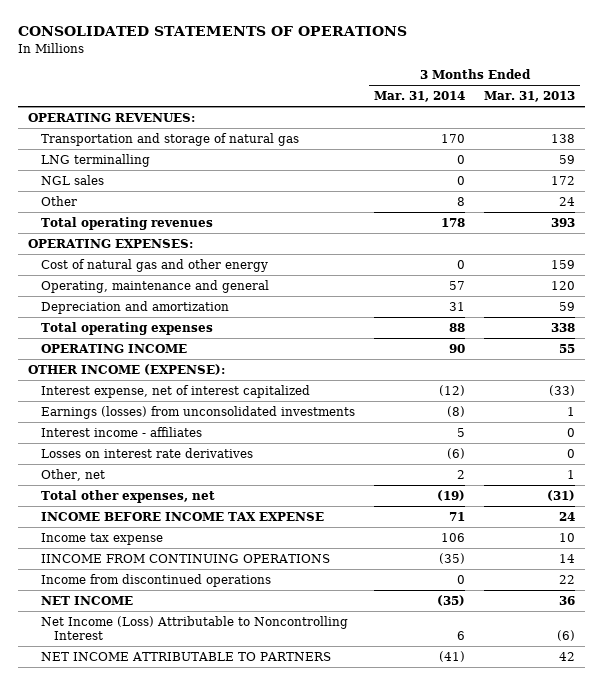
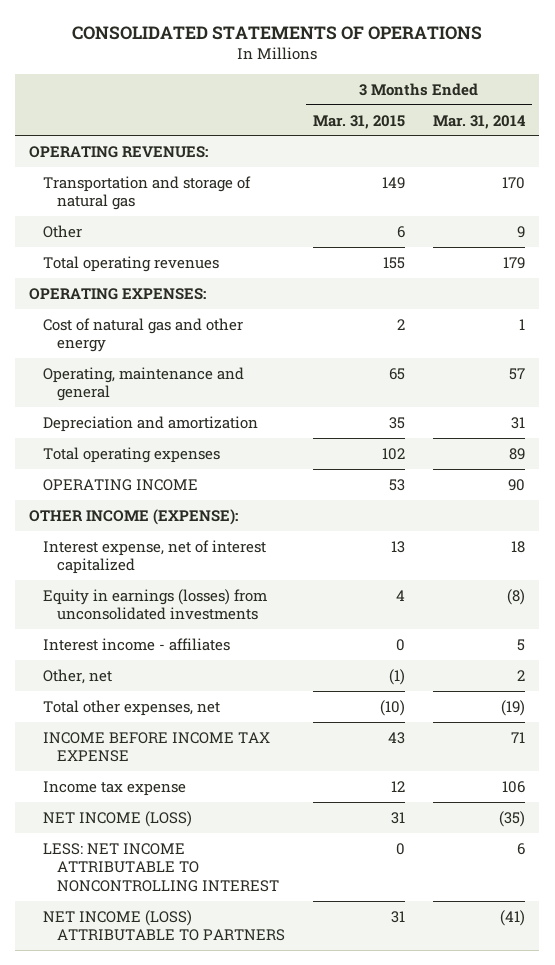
[484,90,576,102] Mar. 31, 2013 -> none
none -> [313,114,406,129] Mar. 31, 2015
[40,153,150,167] LNG terminalling -> none
[40,174,104,185] NGL sales -> none
[457,196,466,206] 8 -> [517,225,526,238] 9
[441,217,466,227] 178 -> [503,256,526,269] 179
[457,259,466,269] 0 -> [519,318,526,330] 1
[449,322,466,332] 88 -> [509,447,526,460] 89
[439,384,466,396] (12) -> [511,540,526,553] 18
[40,405,355,419] Earnings (losses) from unconsolidated investments -> [43,588,268,621] Equity in earnings (losses) from unconsolidated investments
[40,447,253,458] Losses on interest rate derivatives -> none
[40,553,330,563] IINCOME FROM CONTINUING OPERATIONS -> none
[40,573,271,587] Income from discontinued operations -> none
[40,595,133,605] NET INCOME -> [43,810,193,827] NET INCOME (LOSS)
[40,615,348,641] Net Income (Loss) Attributable to Noncontrolling Interest -> [43,842,280,893] LESS: NET INCOME ATTRIBUTABLE TO NONCONTROLLING INTEREST
[40,651,331,661] NET INCOME ATTRIBUTABLE TO PARTNERS -> [43,909,286,942] NET INCOME (LOSS) ATTRIBUTABLE TO PARTNERS

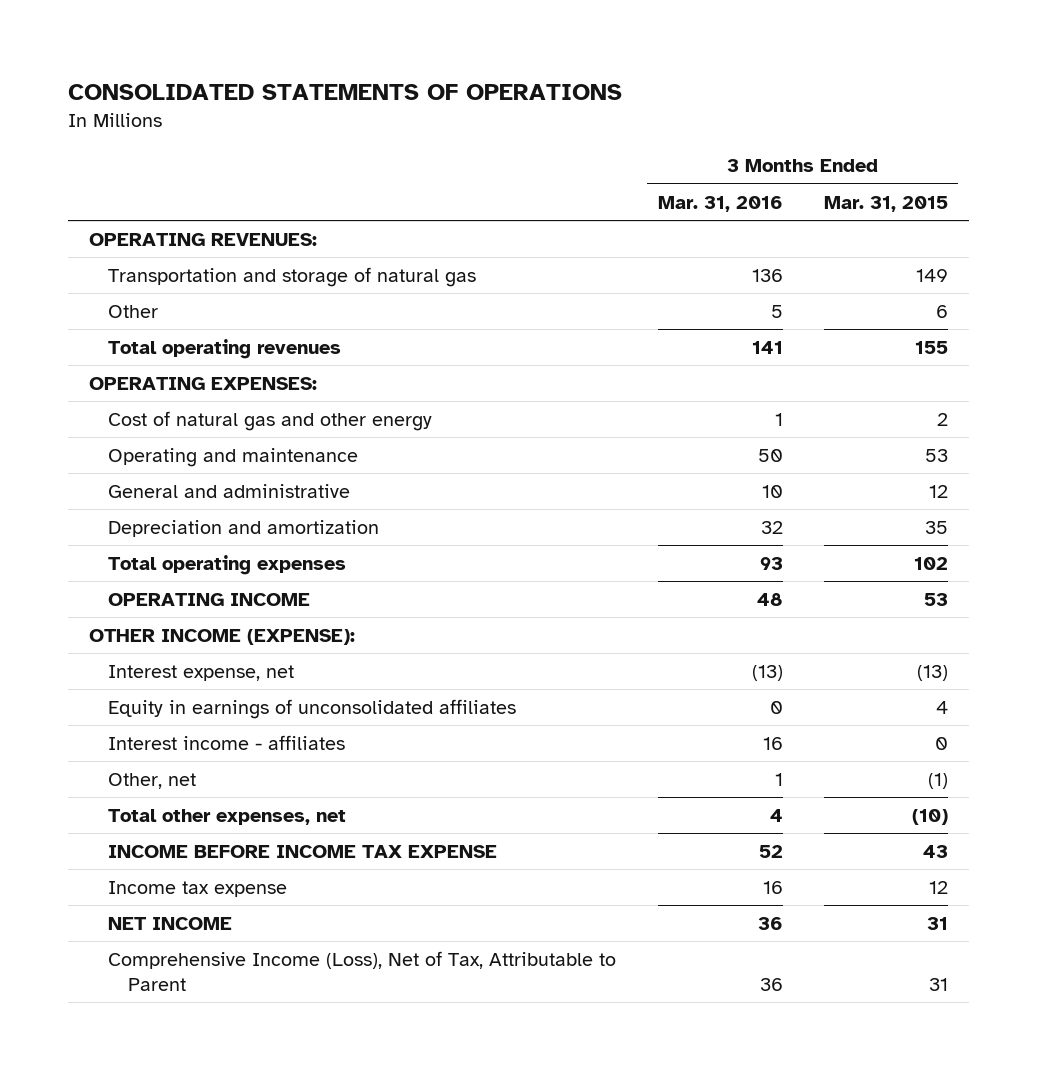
[433,114,527,129] Mar. 31, 2014 -> none
none -> [657,195,783,212] Mar. 31, 2016
[43,366,245,402] Operating, maintenance and general -> [108,448,359,468] Operating and maintenance
[389,367,406,380] 65 -> [925,449,949,463] 53
none -> [108,484,351,499] General and administrative
[43,539,267,575] Interest expense, net of interest capitalized -> [108,665,295,682] Interest expense, net
[391,540,406,553] 13 -> [917,665,949,682] (13)
[43,588,268,621] Equity in earnings (losses) from unconsolidated investments -> [108,699,517,720] Equity in earnings of unconsolidated affiliates
[43,842,280,893] LESS: NET INCOME ATTRIBUTABLE TO NONCONTROLLING INTEREST -> none
[43,810,193,827] NET INCOME (LOSS) -> [108,917,233,931] NET INCOME
[43,909,286,942] NET INCOME (LOSS) ATTRIBUTABLE TO PARTNERS -> [108,951,617,992] Comprehensive Income (Loss), Net of Tax, Attributable to Parent

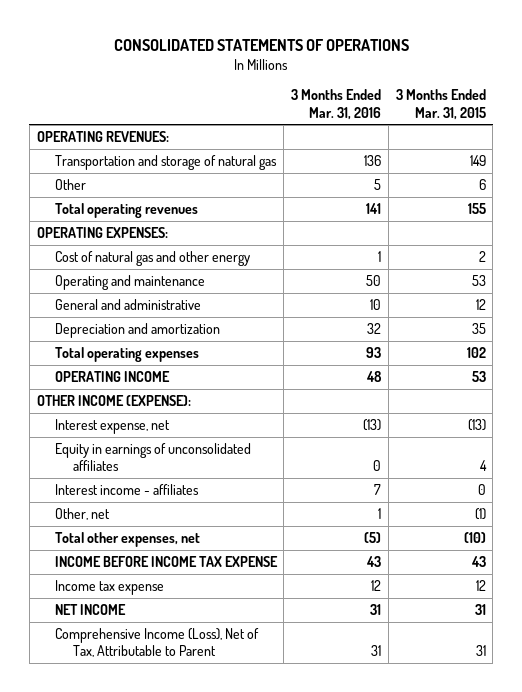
[762,737,783,751] 16 -> [374,483,382,495] 7
[769,809,783,823] 4 -> [364,531,382,543] (5)
[758,845,783,859] 52 -> [366,555,382,567] 43
[762,881,783,895] 16 -> [371,579,382,591] 12
[757,917,783,931] 36 -> [370,603,382,615] 31
[759,978,783,992] 36 -> [371,645,382,657] 31

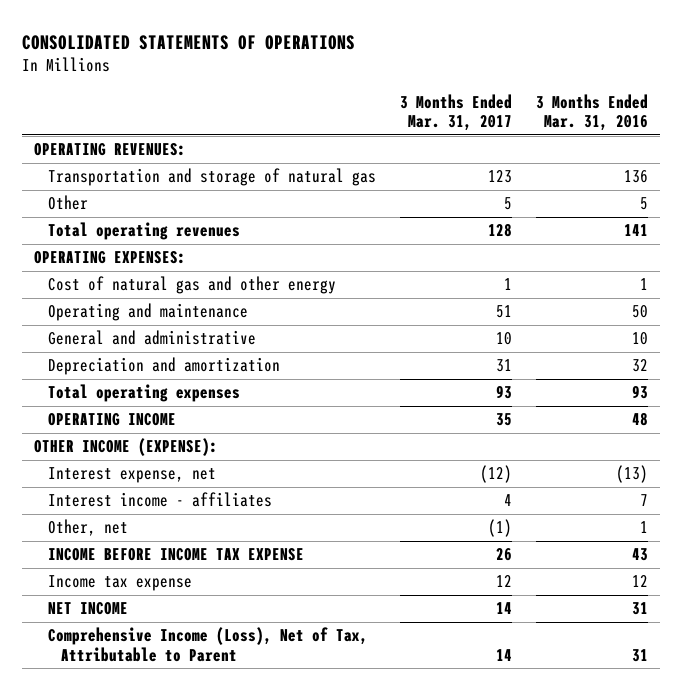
[395,89,486,120] 3 Months Ended Mar. 31, 2015 -> none
none -> [399,93,512,132] 3 Months Ended Mar. 31, 2017
[54,442,251,472] Equity in earnings of unconsolidated affiliates -> none
[54,531,200,547] Total other expenses, net -> none

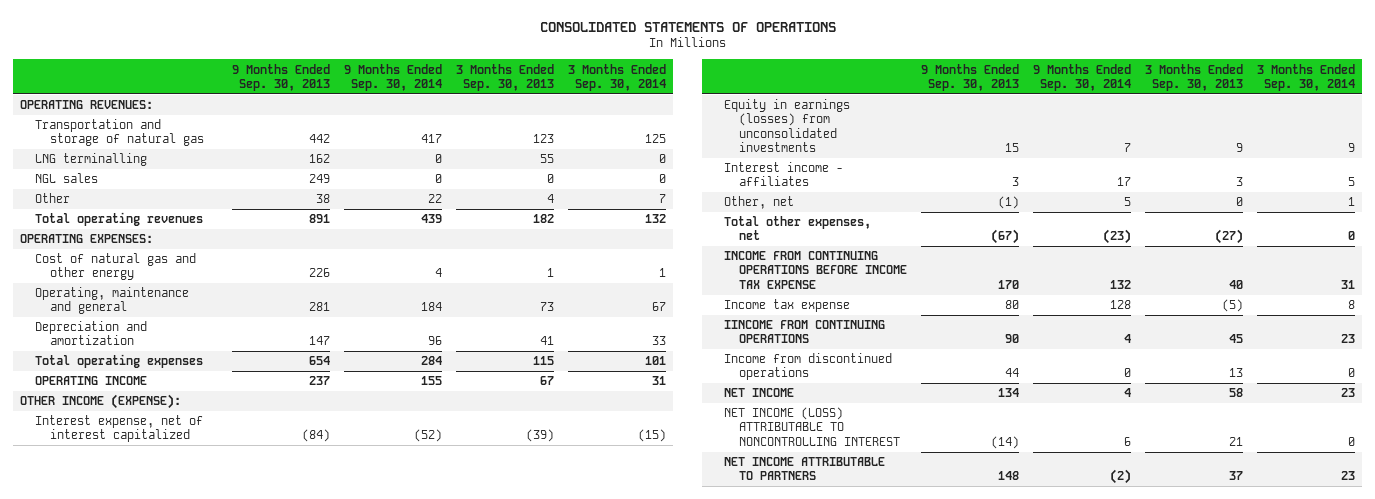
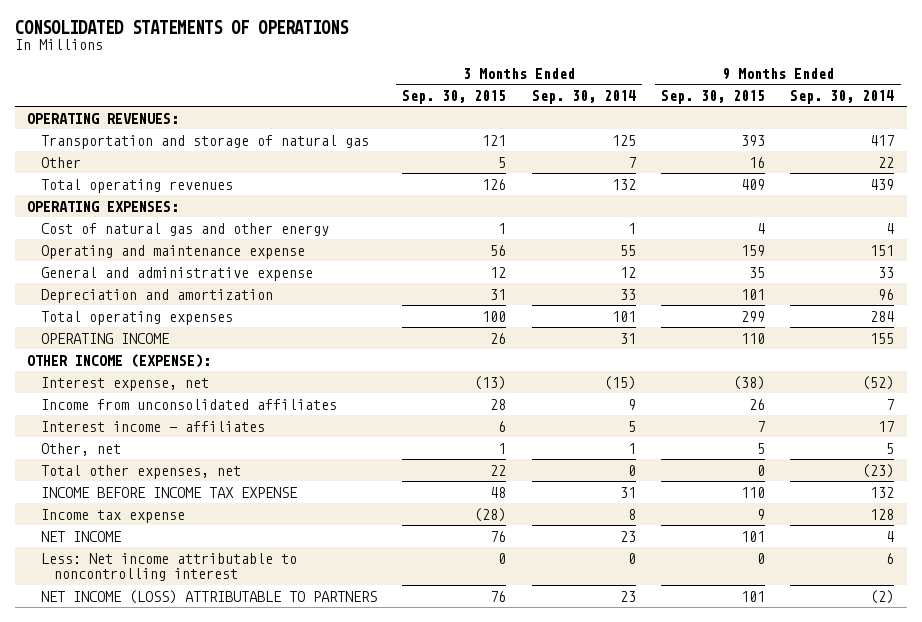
[231,63,330,91] 9 Months Ended Sep. 30, 2013 -> none
[455,63,554,91] 3 Months Ended Sep. 30, 2013 -> none
none -> [402,89,507,104] Sep. 30, 2015
none -> [660,89,765,104] Sep. 30, 2015
[35,153,148,167] LNG terminalling -> none
[35,173,99,184] NGL sales -> none
[35,287,190,315] Operating, maintenance and general -> [40,244,305,259] Operating and maintenance expense
[420,302,442,312] 184 -> [870,244,895,256] 151
[651,302,666,312] 67 -> [619,244,636,256] 55
none -> [40,266,313,281] General and administrative expense
[35,415,204,443] Interest expense, net of interest capitalized -> [40,376,209,391] Interest expense, net
[724,99,851,152] Equity in earnings (losses) from unconsolidated investments -> [40,398,337,410] Income from unconsolidated affiliates
[724,251,908,289] INCOME FROM CONTINUING OPERATIONS BEFORE INCOME TAX EXPENSE -> [40,486,297,498] INCOME BEFORE INCOME TAX EXPENSE
[724,320,886,344] IINCOME FROM CONTINUING OPERATIONS -> none
[724,353,893,381] Income from discontinued operations -> none
[724,407,901,446] NET INCOME (LOSS) ATTRIBUTABLE TO NONCONTROLLING INTEREST -> [40,552,297,582] Less: Net income attributable to noncontrolling interest
[724,457,886,481] NET INCOME ATTRIBUTABLE TO PARTNERS -> [40,589,377,604] NET INCOME (LOSS) ATTRIBUTABLE TO PARTNERS

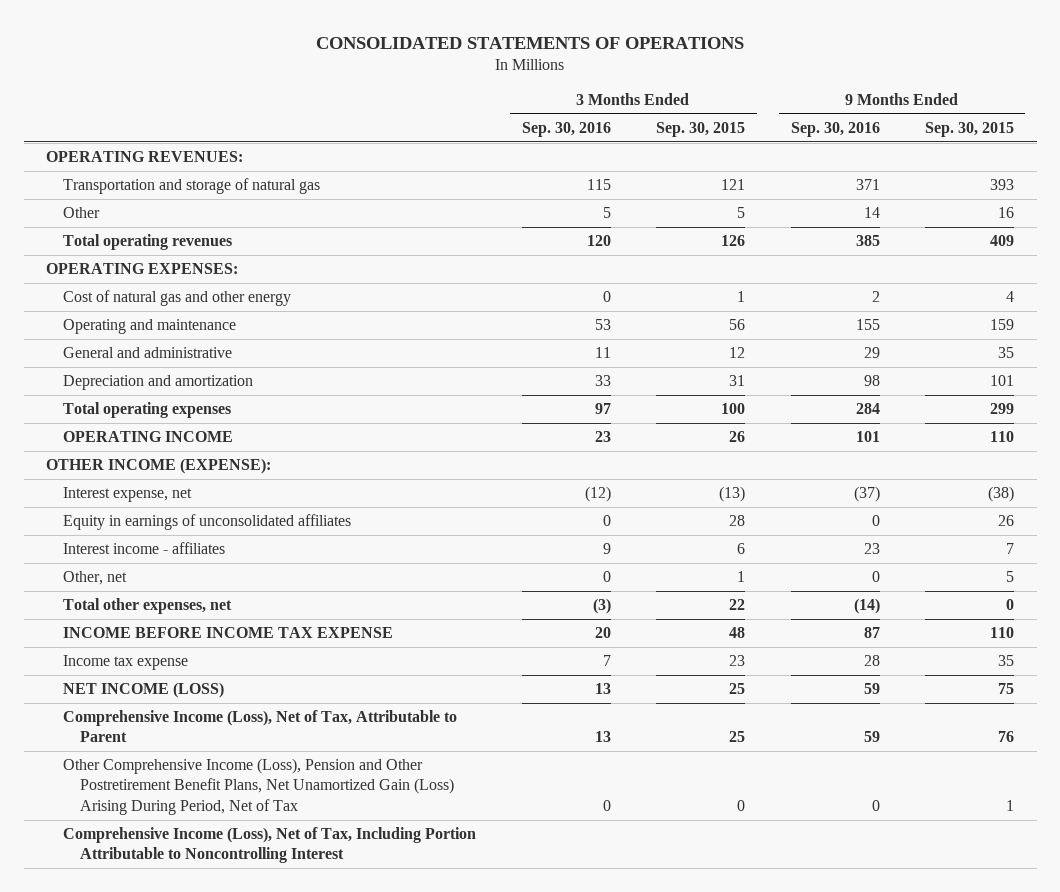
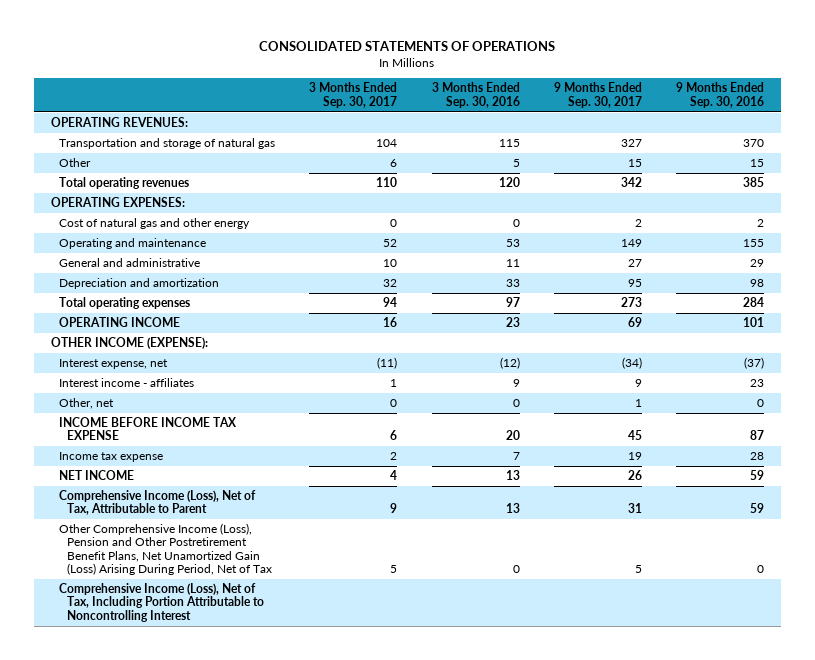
[656,121,746,137] Sep. 30, 2015 -> none
[924,121,1014,137] Sep. 30, 2015 -> none
none -> [309,82,398,108] 3 Months Ended Sep. 30, 2017
none -> [553,82,642,108] 9 Months Ended Sep. 30, 2017
[855,179,880,191] 371 -> [743,139,765,148] 370
[863,207,880,219] 14 -> [750,159,765,168] 15
[63,514,352,531] Equity in earnings of unconsolidated affiliates -> none
[63,598,233,615] Total other expenses, net -> none
[63,682,225,699] NET INCOME (LOSS) -> [59,470,135,481] NET INCOME

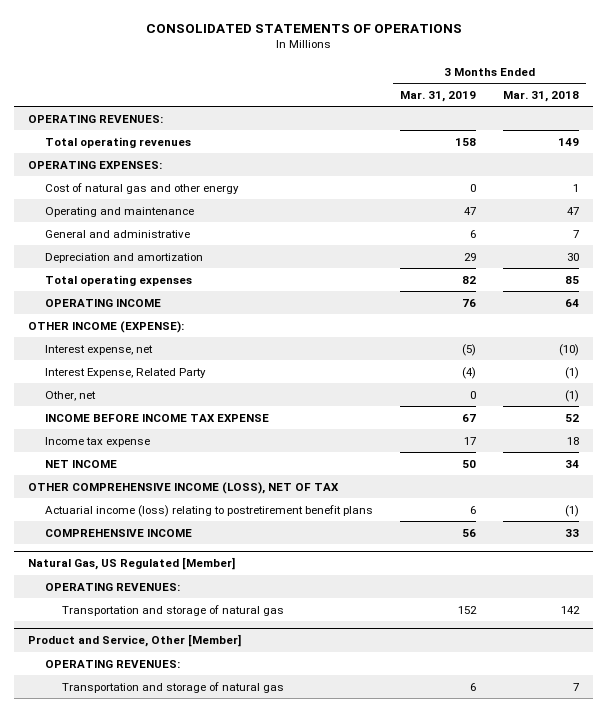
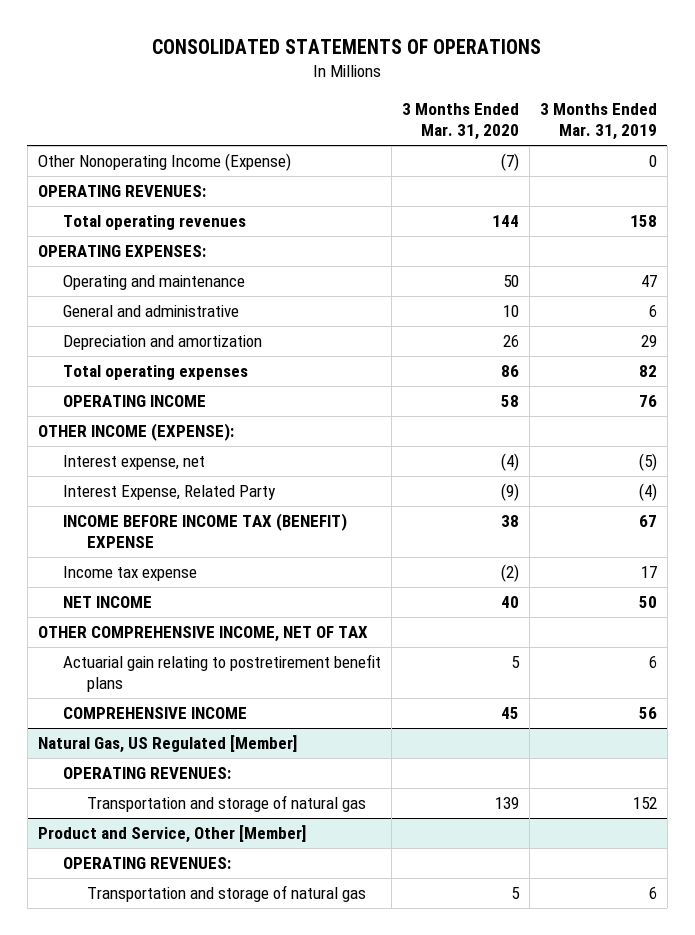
[503,90,580,102] Mar. 31, 2018 -> none
none -> [401,103,519,141] 3 Months Ended Mar. 31, 2020
none -> [38,153,292,172] Other Nonoperating Income (Expense)
[44,182,239,194] Cost of natural gas and other energy -> none
[44,390,96,401] Other, net -> none
[44,413,269,422] INCOME BEFORE INCOME TAX EXPENSE -> [62,513,347,549] INCOME BEFORE INCOME TAX (BENEFIT) EXPENSE
[28,481,340,494] OTHER COMPREHENSIVE INCOME (LOSS), NET OF TAX -> [38,626,369,643] OTHER COMPREHENSIVE INCOME, NET OF TAX
[44,504,373,517] Actuarial income (loss) relating to postretirement benefit plans -> [62,654,381,693] Actuarial gain relating to postretirement benefit plans

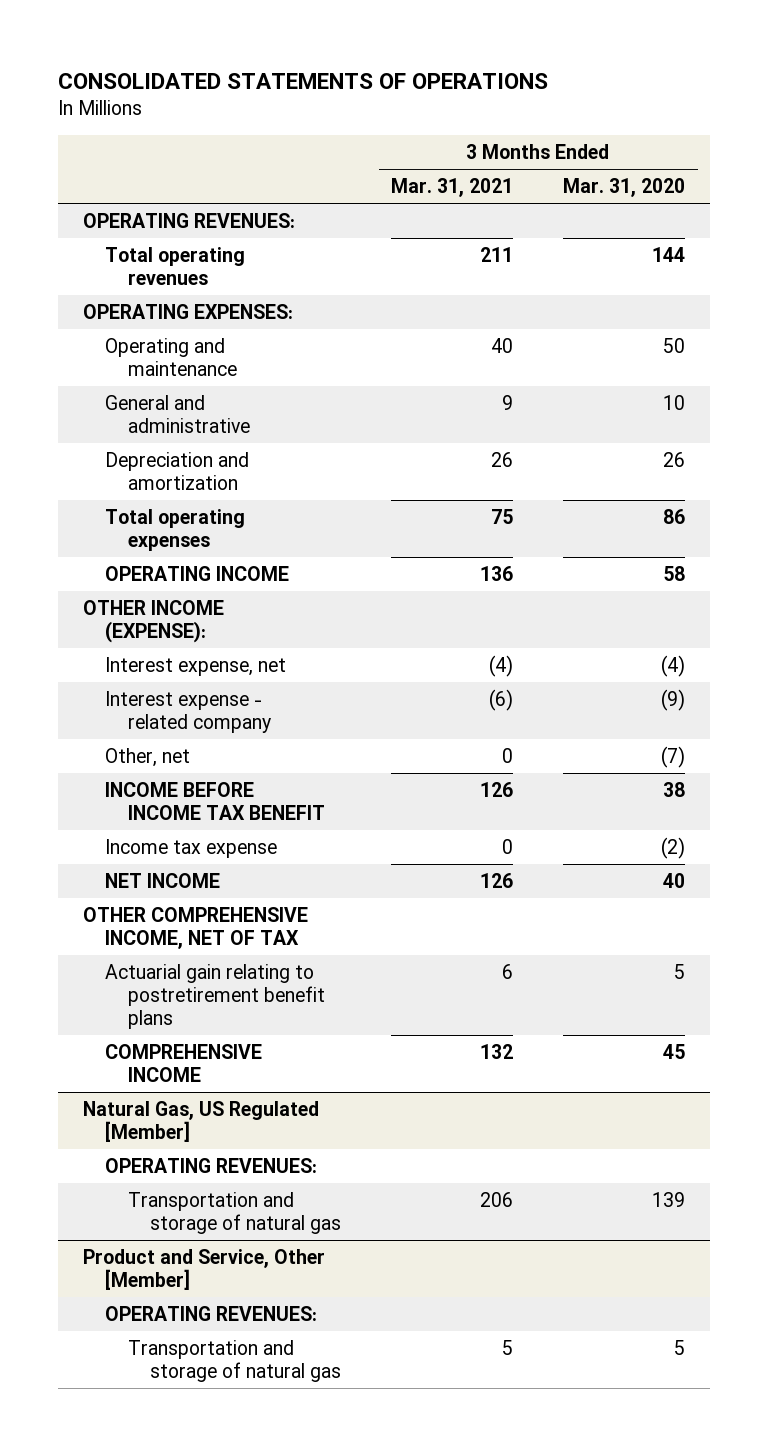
[539,103,657,141] 3 Months Ended Mar. 31, 2019 -> none
none -> [391,178,514,198] Mar. 31, 2021
[38,153,292,172] Other Nonoperating Income (Expense) -> none
[62,485,276,501] Interest Expense, Related Party -> [105,691,271,734] Interest expense - related company
none -> [105,748,191,768] Other, net
[62,513,347,549] INCOME BEFORE INCOME TAX (BENEFIT) EXPENSE -> [105,782,325,821] INCOME BEFORE INCOME TAX BENEFIT

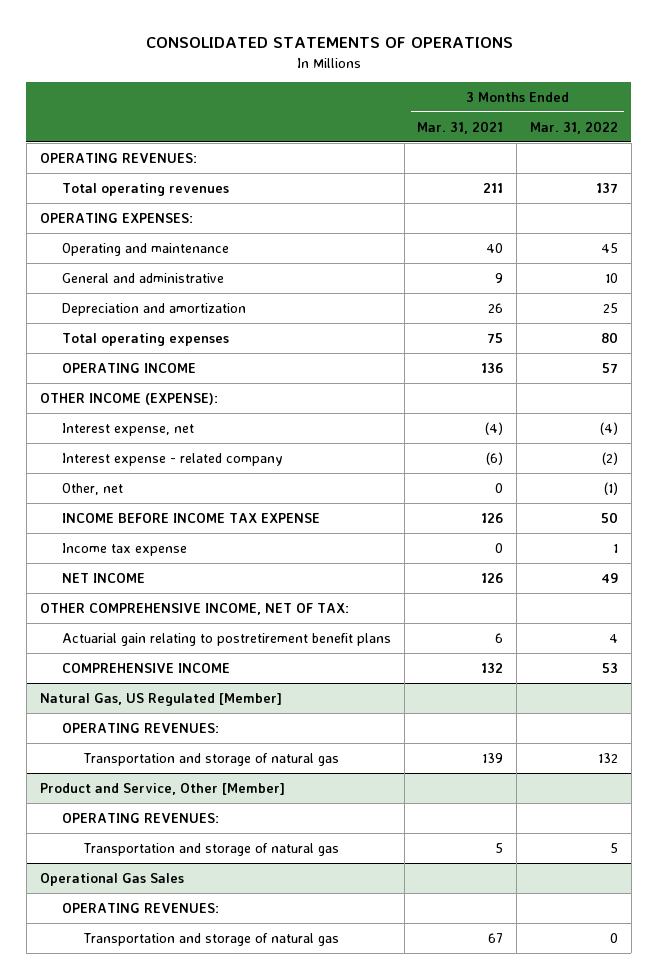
[563,178,686,198] Mar. 31, 2020 -> none
none -> [529,120,618,134] Mar. 31, 2022
[105,782,325,821] INCOME BEFORE INCOME TAX BENEFIT -> [61,512,320,523] INCOME BEFORE INCOME TAX EXPENSE
[83,907,309,950] OTHER COMPREHENSIVE INCOME, NET OF TAX -> [39,602,349,615] OTHER COMPREHENSIVE INCOME, NET OF TAX:
[480,1192,514,1208] 206 -> [482,752,504,763] 139
none -> [39,872,184,886] Operational Gas Sales
none -> [61,902,219,913] OPERATING REVENUES:
none -> [83,932,340,946] Transportation and storage of natural gas

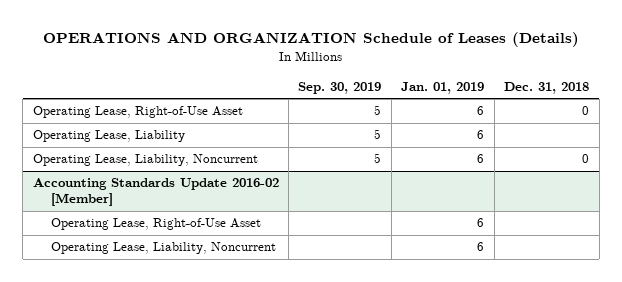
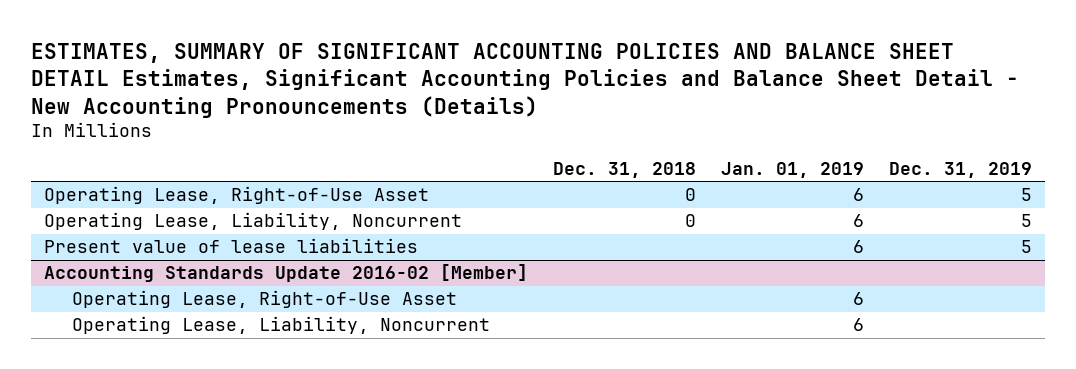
[42,32,579,48] OPERATIONS AND ORGANIZATION Schedule of Leases (Details) -> [31,42,1020,118] ESTIMATES, SUMMARY OF SIGNIFICANT ACCOUNTING POLICIES AND BALANCE SHEET DETAIL Estimates, Significant Accounting Policies and Balance Sheet Detail - New Accounting Pronouncements (Details)
[298,81,382,94] Sep. 30, 2019 -> none
none -> [889,161,1033,178] Dec. 31, 2019
[32,130,185,143] Operating Lease, Liability -> none
none -> [43,238,418,254] Present value of lease liabilities

